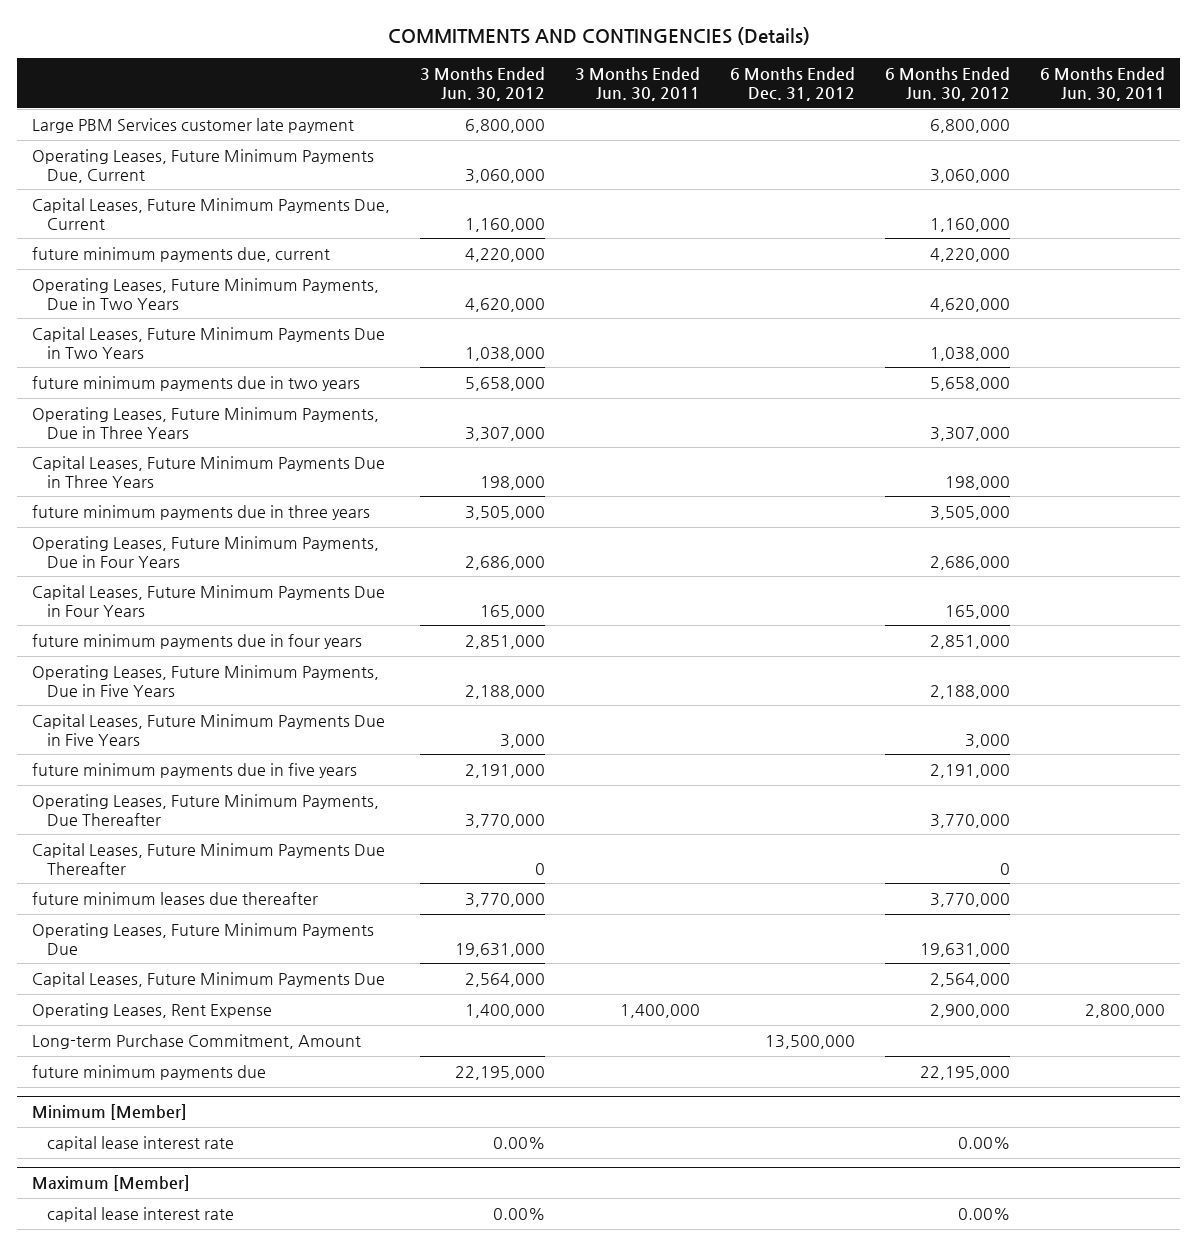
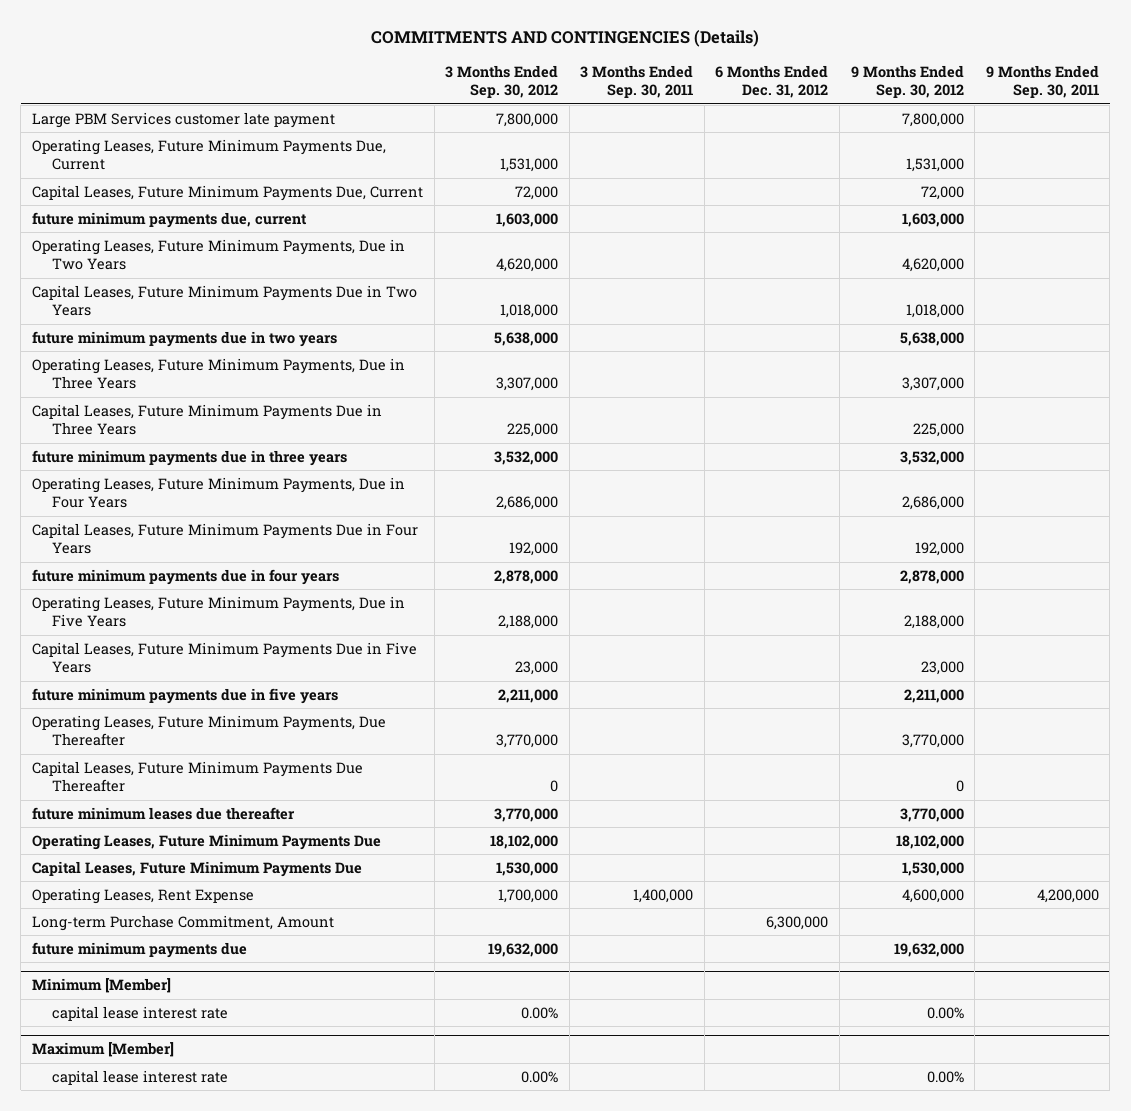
[420,67,546,102] 3 Months Ended Jun. 30, 2012 -> none
[575,67,701,102] 3 Months Ended Jun. 30, 2011 -> none
[885,67,1011,102] 6 Months Ended Jun. 30, 2012 -> none
[1040,67,1166,102] 6 Months Ended Jun. 30, 2011 -> none
none -> [445,64,559,99] 3 Months Ended Sep. 30, 2012
none -> [580,64,694,99] 3 Months Ended Sep. 30, 2011
none -> [850,64,964,99] 9 Months Ended Sep. 30, 2012
none -> [985,64,1099,99] 9 Months Ended Sep. 30, 2011
[765,1034,856,1049] 13,500,000 -> [766,915,829,930] 6,300,000

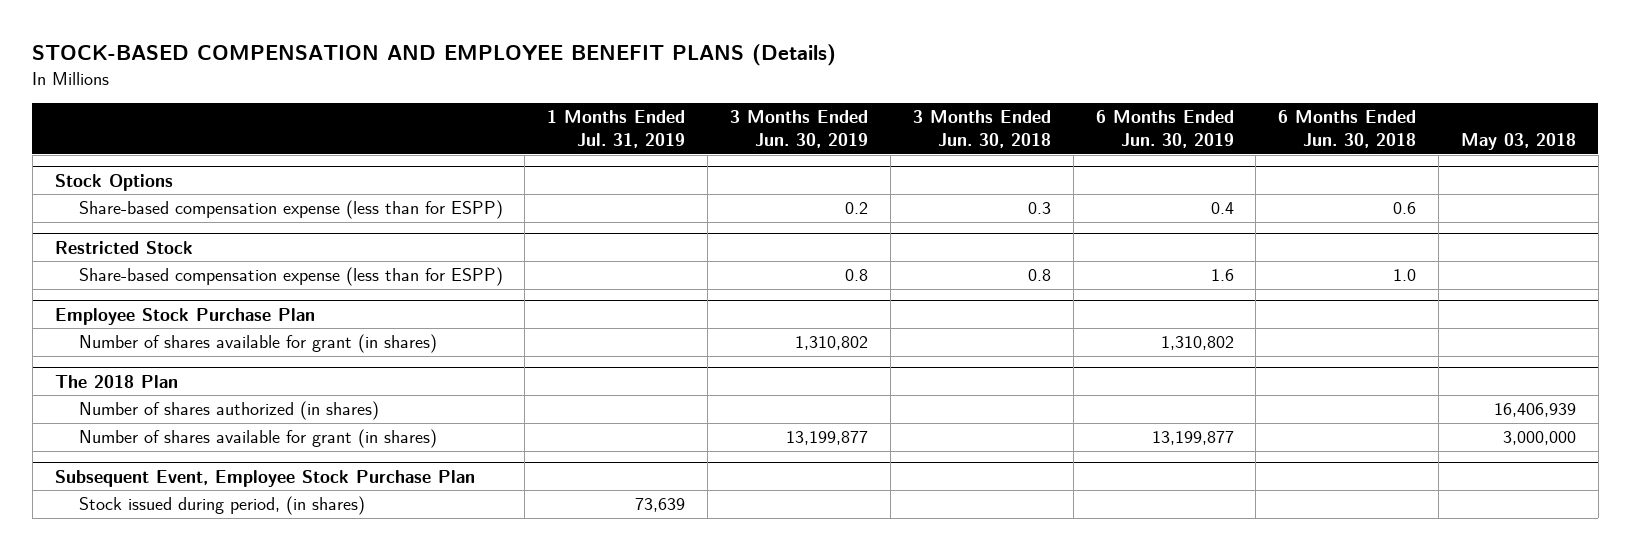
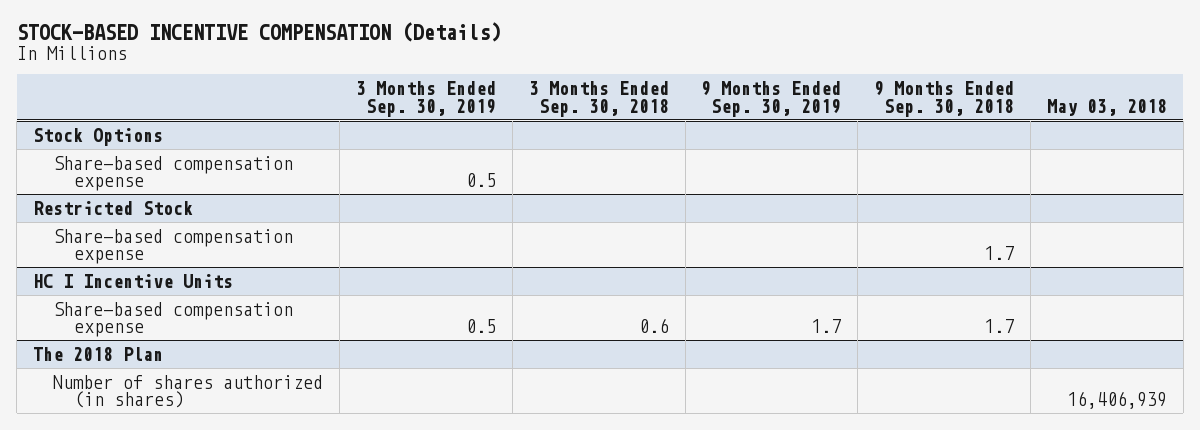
[32,44,837,67] STOCK-BASED COMPENSATION AND EMPLOYEE BENEFIT PLANS (Details) -> [16,21,501,42] STOCK-BASED INCENTIVE COMPENSATION (Details)
[547,110,686,149] 1 Months Ended Jul. 31, 2019 -> none
[730,110,869,149] 3 Months Ended Jun. 30, 2019 -> none
[912,110,1051,149] 3 Months Ended Jun. 30, 2018 -> none
[1095,110,1234,149] 6 Months Ended Jun. 30, 2019 -> none
[1278,110,1417,149] 6 Months Ended Jun. 30, 2018 -> none
none -> [356,81,497,117] 3 Months Ended Sep. 30, 2019
none -> [528,81,669,117] 3 Months Ended Sep. 30, 2018
none -> [701,81,842,117] 9 Months Ended Sep. 30, 2019
none -> [874,81,1015,117] 9 Months Ended Sep. 30, 2018
[78,200,503,220] Share-based compensation expense (less than for ESPP) -> [53,155,294,192] Share-based compensation expense
[54,307,315,325] Employee Stock Purchase Plan -> none
[78,334,437,354] Number of shares available for grant (in shares) -> none
[78,267,503,287] Share-based compensation expense (less than for ESPP) -> [53,228,294,265] Share-based compensation expense
none -> [32,273,233,288] HC I Incentive Units
none -> [53,301,294,338] Share-based compensation expense
[78,429,437,449] Number of shares available for grant (in shares) -> none
[54,469,475,487] Subsequent Event, Employee Stock Purchase Plan -> none
[78,496,365,516] Stock issued during period, (in shares) -> none

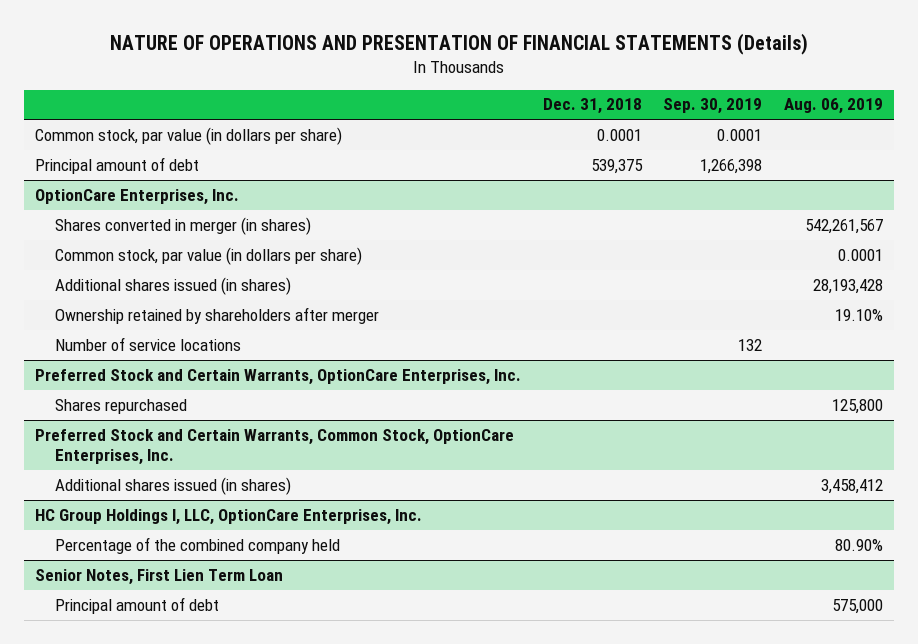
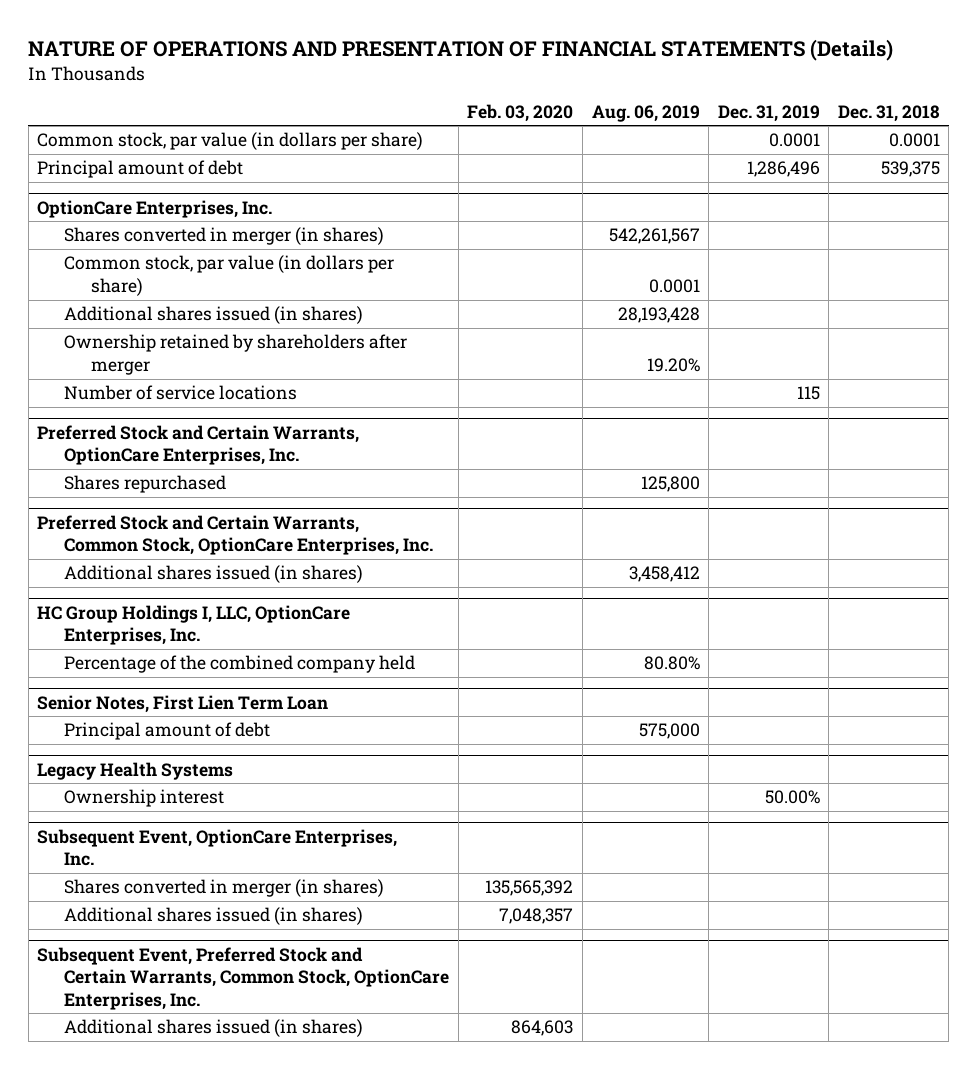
[663,98,763,115] Sep. 30, 2019 -> none
none -> [467,103,574,122] Feb. 03, 2020
none -> [717,104,820,122] Dec. 31, 2019
[835,308,884,321] 19.10% -> [646,357,700,372] 19.20%
[835,538,884,551] 80.90% -> [643,656,700,671] 80.80%
none -> [37,761,234,780] Legacy Health Systems
none -> [64,789,225,808] Ownership interest
none -> [37,828,398,867] Subsequent Event, OptionCare Enterprises, Inc.
none -> [64,879,385,898] Shares converted in merger (in shares)
none -> [64,907,364,926] Additional shares issued (in shares)
none -> [37,946,450,1010] Subsequent Event, Preferred Stock and Certain Warrants, Common Stock, OptionCare Enterprises, Inc.
none -> [64,1019,364,1038] Additional shares issued (in shares)

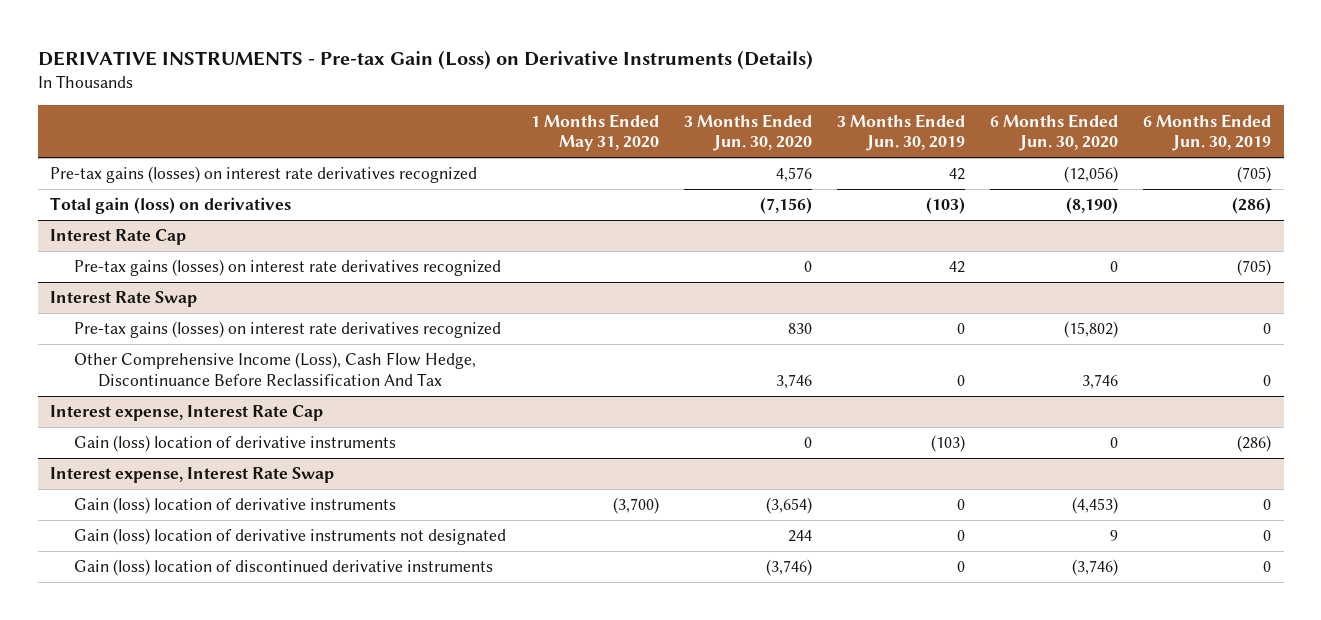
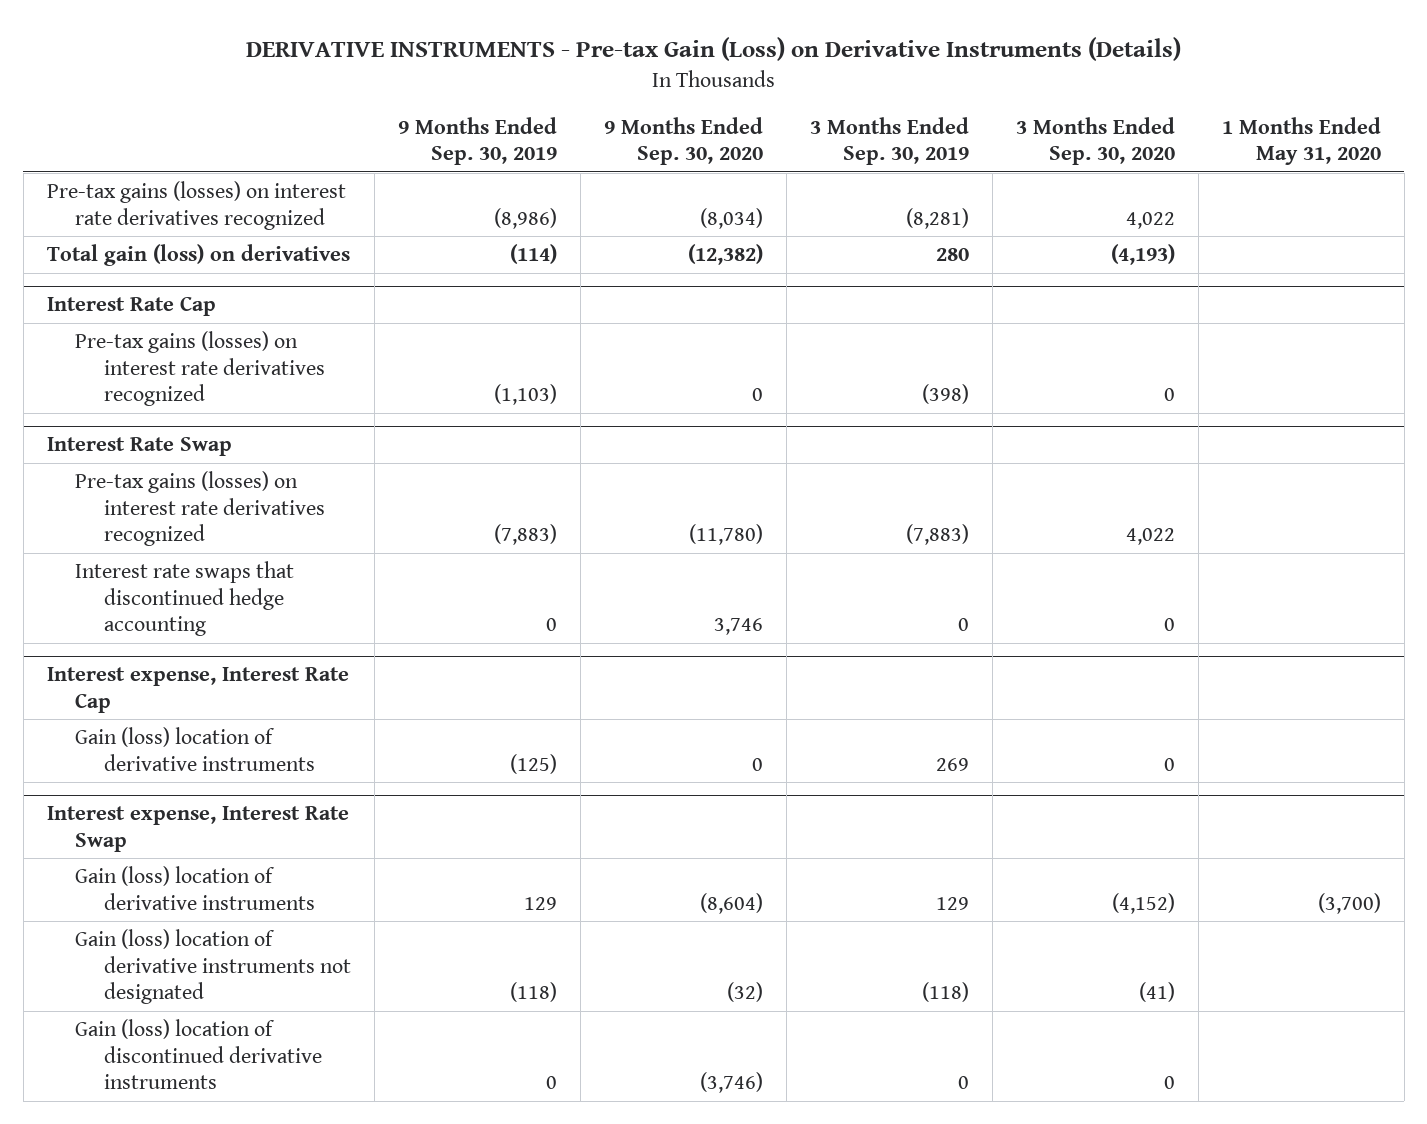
[684,113,813,152] 3 Months Ended Jun. 30, 2020 -> none
[837,113,966,152] 3 Months Ended Jun. 30, 2019 -> none
[990,113,1119,152] 6 Months Ended Jun. 30, 2020 -> none
[1143,113,1272,152] 6 Months Ended Jun. 30, 2019 -> none
none -> [397,116,557,166] 9 Months Ended Sep. 30, 2019
none -> [603,116,763,166] 9 Months Ended Sep. 30, 2020
none -> [809,116,969,166] 3 Months Ended Sep. 30, 2019
none -> [1015,116,1175,166] 3 Months Ended Sep. 30, 2020
[74,352,477,387] Other Comprehensive Income (Loss), Cash Flow Hedge, Discontinuance Before Reclassification And Tax -> [75,561,295,637] Interest rate swaps that discontinued hedge accounting

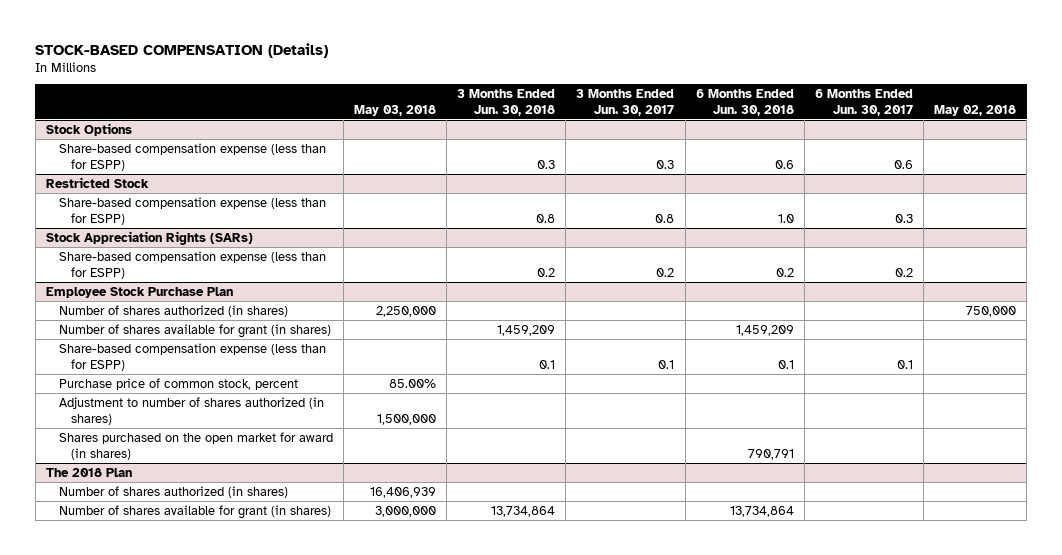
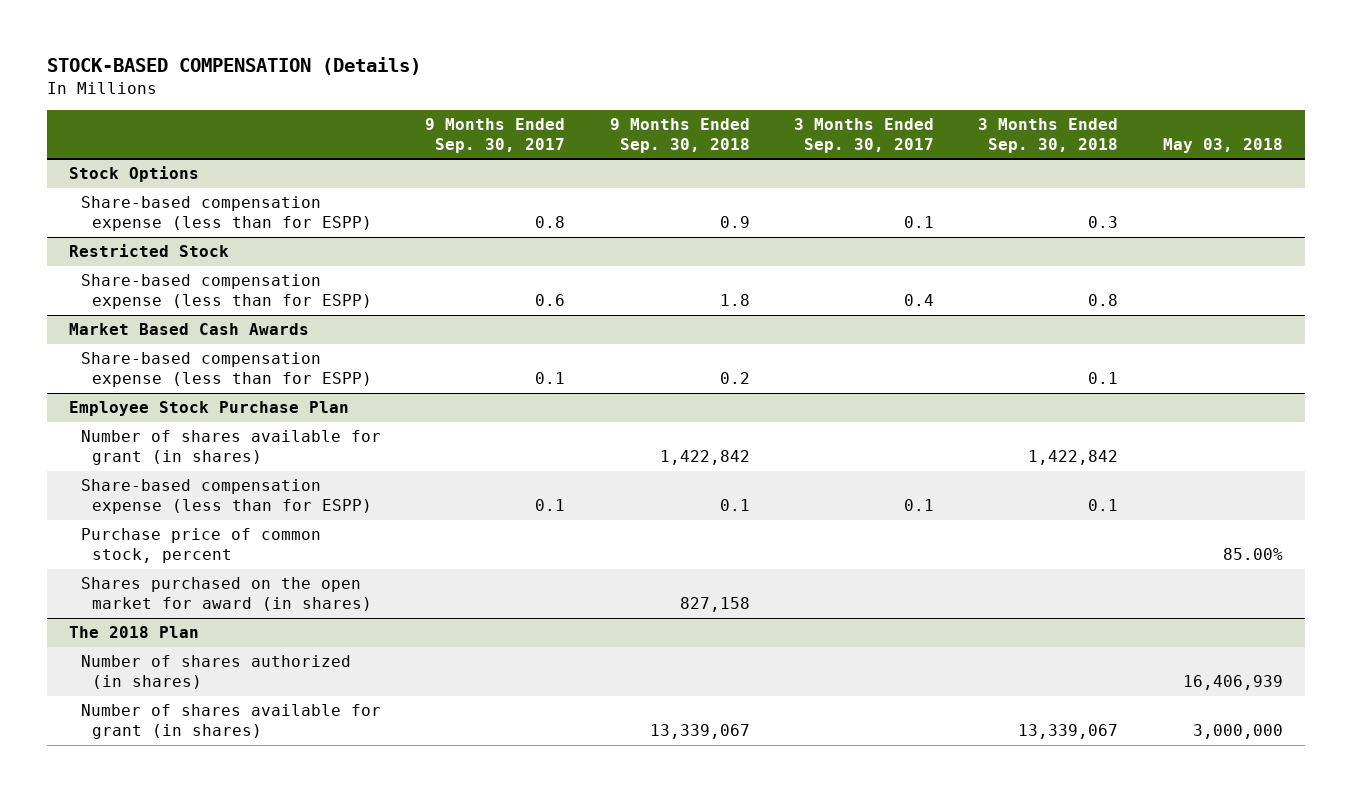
[457,88,556,116] 3 Months Ended Jun. 30, 2018 -> none
[576,88,675,116] 3 Months Ended Jun. 30, 2017 -> none
[695,88,794,116] 6 Months Ended Jun. 30, 2018 -> none
[814,88,913,116] 6 Months Ended Jun. 30, 2017 -> none
[934,104,1017,116] May 02, 2018 -> none
none -> [425,118,566,153] 9 Months Ended Sep. 30, 2017
none -> [609,118,750,153] 9 Months Ended Sep. 30, 2018
none -> [793,118,934,153] 3 Months Ended Sep. 30, 2017
none -> [978,118,1119,153] 3 Months Ended Sep. 30, 2018
[45,230,253,245] Stock Appreciation Rights (SARs) -> none
[58,250,326,279] Share-based compensation expense (less than for ESPP) -> none
none -> [69,323,310,336] Market Based Cash Awards
none -> [80,352,373,387] Share-based compensation expense (less than for ESPP)
[58,304,288,317] Number of shares authorized (in shares) -> none
[58,396,324,425] Adjustment to number of shares authorized (in shares) -> none

